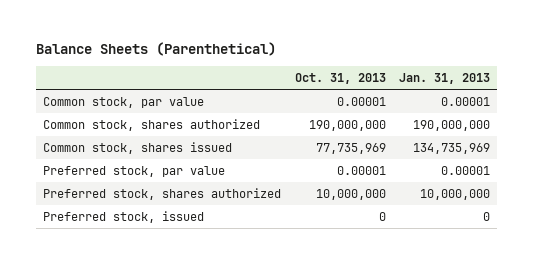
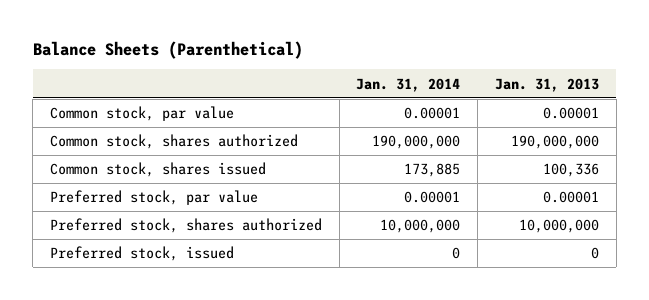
[294,72,386,84] Oct. 31, 2013 -> none
none -> [356,77,461,92] Jan. 31, 2014
[413,142,491,154] 134,735,969 -> [542,163,599,178] 100,336

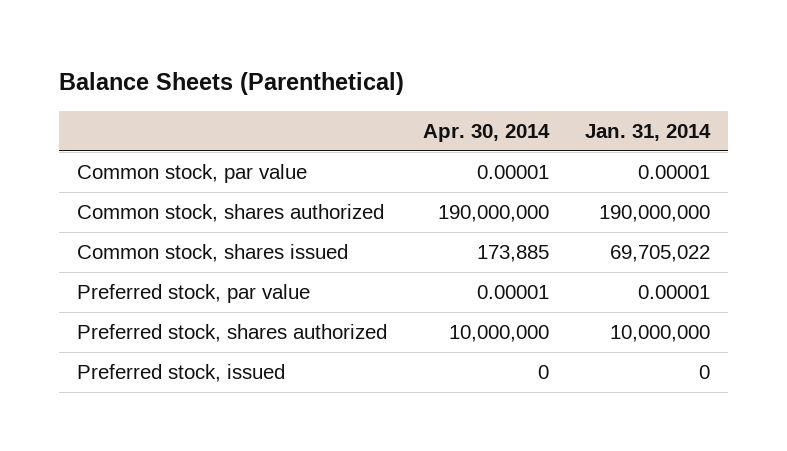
[494,77,599,92] Jan. 31, 2013 -> none
none -> [422,123,550,142] Apr. 30, 2014
[404,163,461,178] 173,885 -> [610,245,711,263] 69,705,022

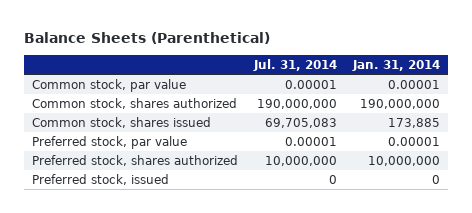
[422,123,550,142] Apr. 30, 2014 -> none
none -> [253,58,338,71] Jul. 31, 2014
[610,245,711,263] 69,705,022 -> [388,118,441,129] 173,885

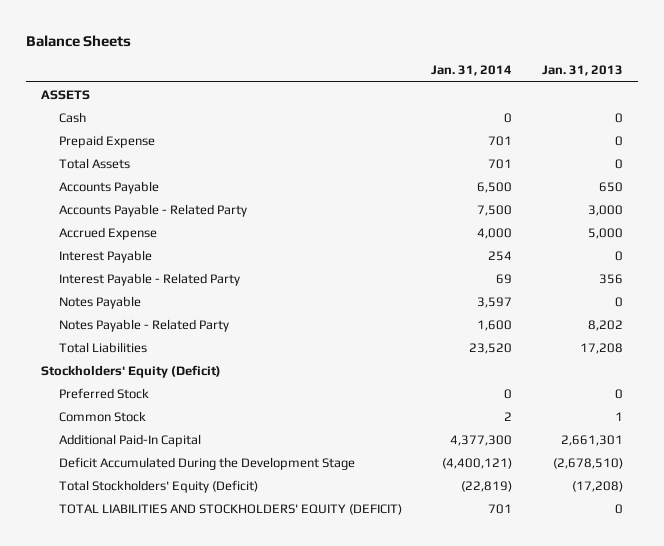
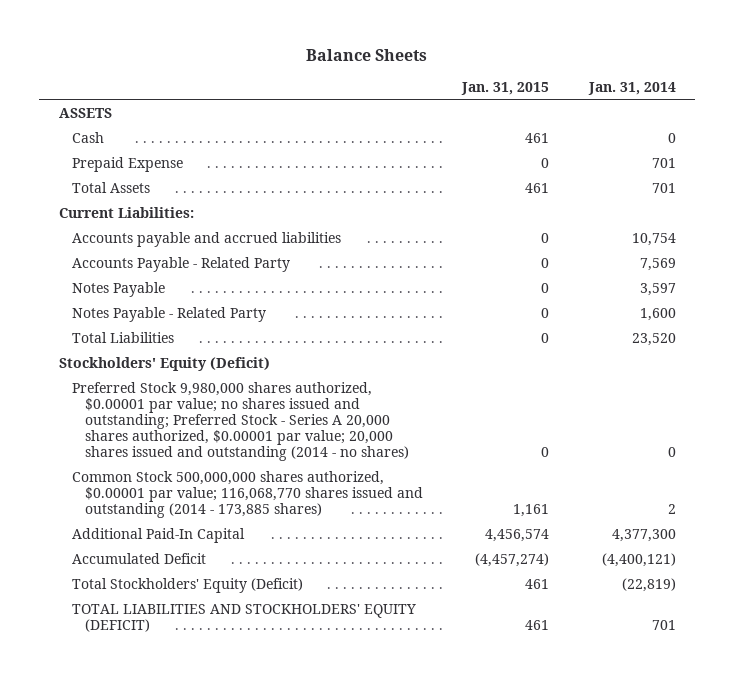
[542,65,624,77] Jan. 31, 2013 -> none
none -> [461,82,550,96] Jan. 31, 2015
[58,180,159,194] Accounts Payable -> none
[58,226,157,240] Accrued Expense -> none
[58,249,152,263] Interest Payable -> none
[58,272,240,286] Interest Payable - Related Party -> none
none -> [58,207,194,219] Current Liabilities:
none -> [71,232,341,248] Accounts payable and accrued liabilities
[477,204,513,216] 7,500 -> [639,258,676,272] 7,569
[58,387,149,399] Preferred Stock -> [71,382,410,462] Preferred Stock 9,980,000 shares authorized, $0.00001 par value; no shares issued and outstanding; Preferred Stock - Series A 20,000 shares authorized, $0.00001 par value; 20,000 shares issued and outstanding (2014 - no shares)
[58,410,146,422] Common Stock -> [71,471,424,519] Common Stock 500,000,000 shares authorized, $0.00001 par value; 116,068,770 shares issued and outstanding (2014 - 173,885 shares)
[58,456,355,470] Deficit Accumulated During the Development Stage -> [71,553,206,565] Accumulated Deficit

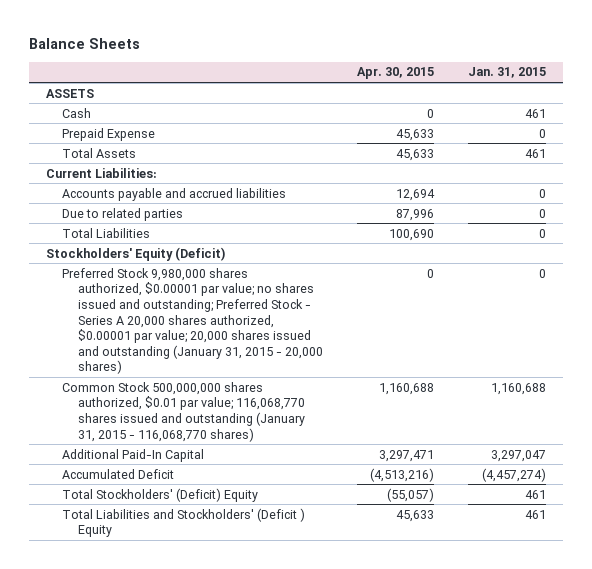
[587,82,676,96] Jan. 31, 2014 -> none
none -> [356,67,434,80] Apr. 30, 2015
[71,257,290,273] Accounts Payable - Related Party -> none
[71,282,165,298] Notes Payable -> none
[71,307,266,323] Notes Payable - Related Party -> none
none -> [62,207,184,221] Due to related parties
[71,382,410,462] Preferred Stock 9,980,000 shares authorized, $0.00001 par value; no shares issued and outstanding; Preferred Stock - Series A 20,000 shares authorized, $0.00001 par value; 20,000 shares issued and outstanding (2014 - no shares) -> [62,267,323,375] Preferred Stock 9,980,000 shares authorized, $0.00001 par value; no shares issued and outstanding; Preferred Stock - Series A 20,000 shares authorized, $0.00001 par value; 20,000 shares issued and outstanding (January 31, 2015 - 20,000 shares)
[71,471,424,519] Common Stock 500,000,000 shares authorized, $0.00001 par value; 116,068,770 shares issued and outstanding (2014 - 173,885 shares) -> [62,381,305,442] Common Stock 500,000,000 shares authorized, $0.01 par value; 116,068,770 shares issued and outstanding (January 31, 2015 - 116,068,770 shares)
[513,504,550,518] 1,161 -> [490,382,546,395] 1,160,688
[485,529,550,543] 4,456,574 -> [490,449,546,462] 3,297,047
[71,578,303,594] Total Stockholders' Equity (Deficit) -> [62,487,259,502] Total Stockholders' (Deficit) Equity
[71,604,416,633] TOTAL LIABILITIES AND STOCKHOLDERS' EQUITY (DEFICIT) -> [62,507,306,538] Total Liabilities and Stockholders' (Deficit ) Equity

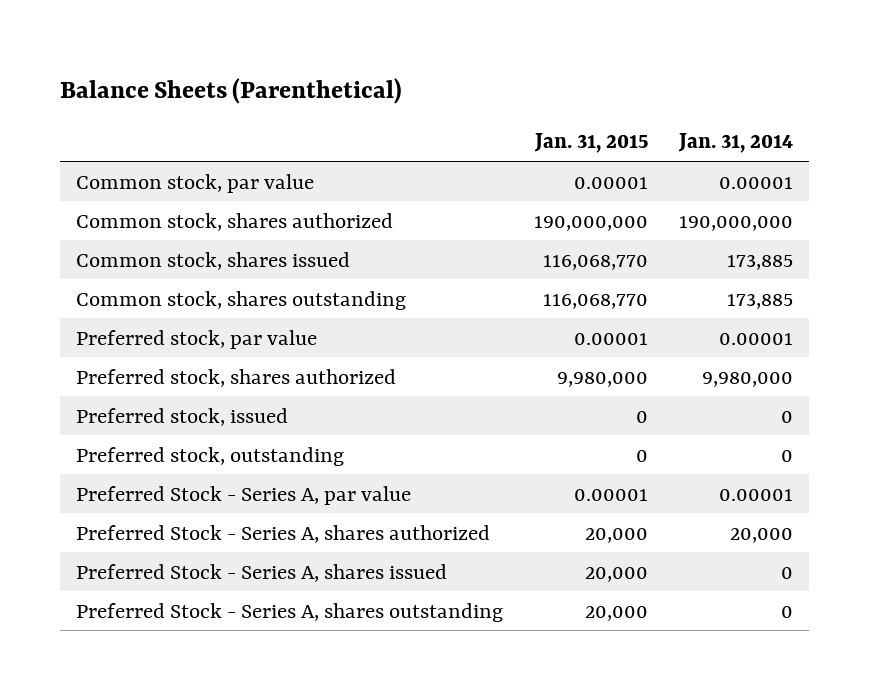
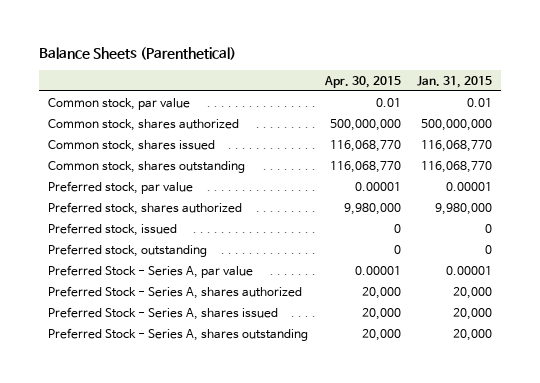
[678,133,794,154] Jan. 31, 2014 -> none
none -> [323,75,401,88] Apr. 30, 2015
[573,176,648,189] 0.00001 -> [467,97,493,107] 0.01
[533,215,648,231] 190,000,000 -> [421,118,493,131] 500,000,000

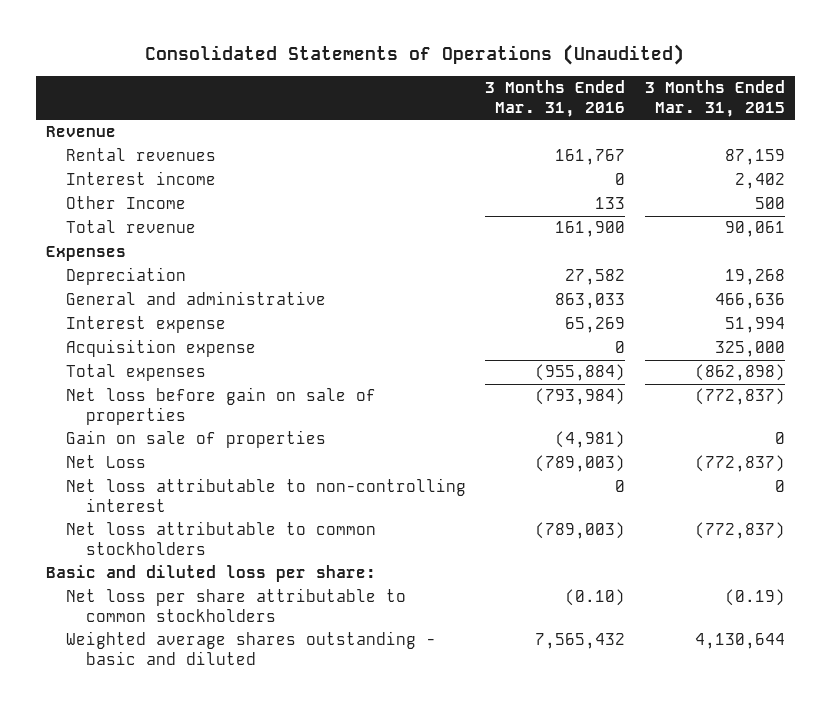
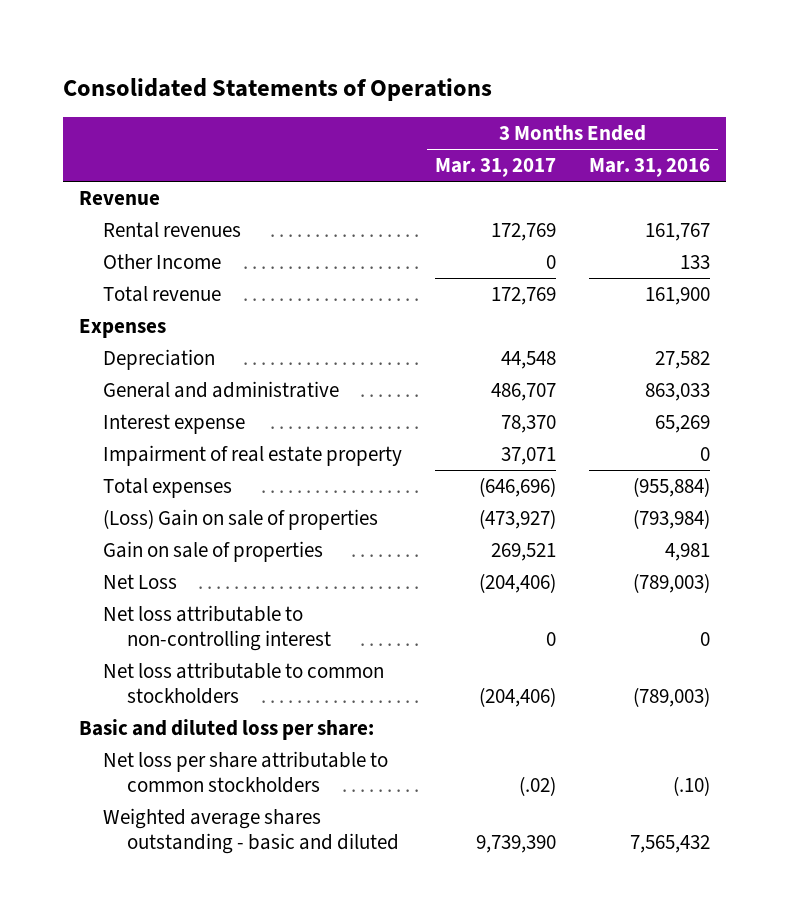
[145,44,685,66] Consolidated Statements of Operations (Unaudited) -> [62,77,492,101] Consolidated Statements of Operations
[644,80,785,117] 3 Months Ended Mar. 31, 2015 -> none
none -> [435,158,557,178] Mar. 31, 2017
[65,171,216,186] Interest income -> none
[65,339,256,358] Acquisition expense -> none
none -> [103,445,403,467] Impairment of real estate property
[65,387,376,425] Net loss before gain on sale of properties -> [103,509,379,531] (Loss) Gain on sale of properties
[555,431,626,449] (4,981) -> [664,543,710,562] 4,981
[565,589,626,607] (0.10) -> [672,776,710,797] (.10)

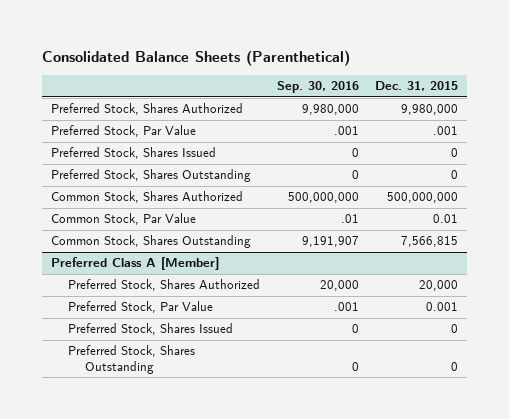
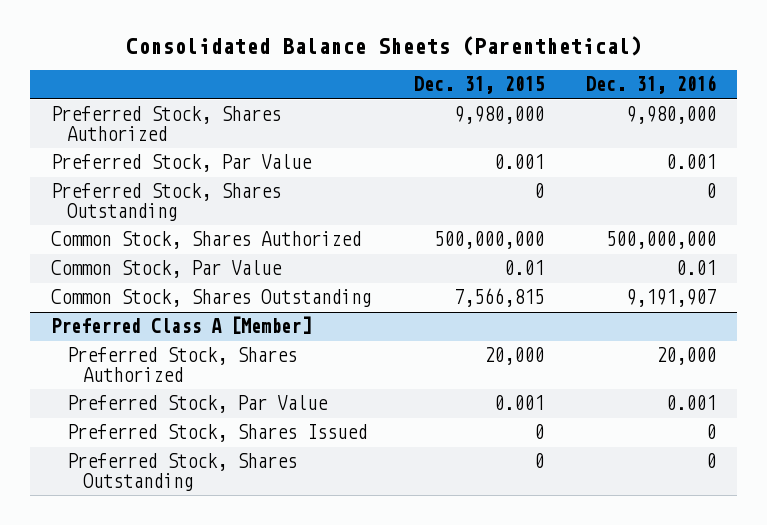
[276,81,359,94] Sep. 30, 2016 -> none
none -> [585,75,716,95] Dec. 31, 2016
[50,147,216,160] Preferred Stock, Shares Issued -> none
[433,126,459,136] .001 -> [493,154,544,170] 0.001

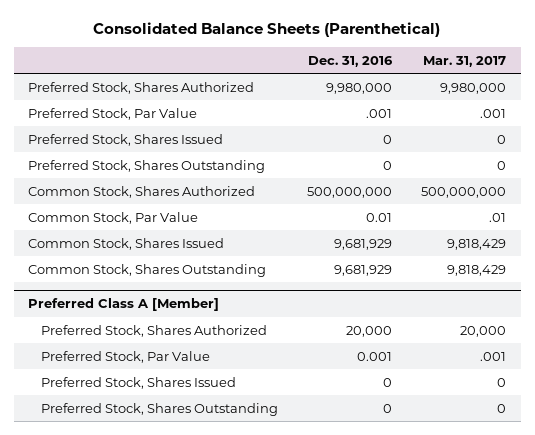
[413,76,544,95] Dec. 31, 2015 -> none
none -> [423,55,507,67] Mar. 31, 2017
[665,154,716,170] 0.001 -> [366,108,393,118] .001
none -> [28,133,224,146] Preferred Stock, Shares Issued
none -> [28,237,225,250] Common Stock, Shares Issued
[625,289,716,308] 9,191,907 -> [334,264,393,276] 9,681,929

